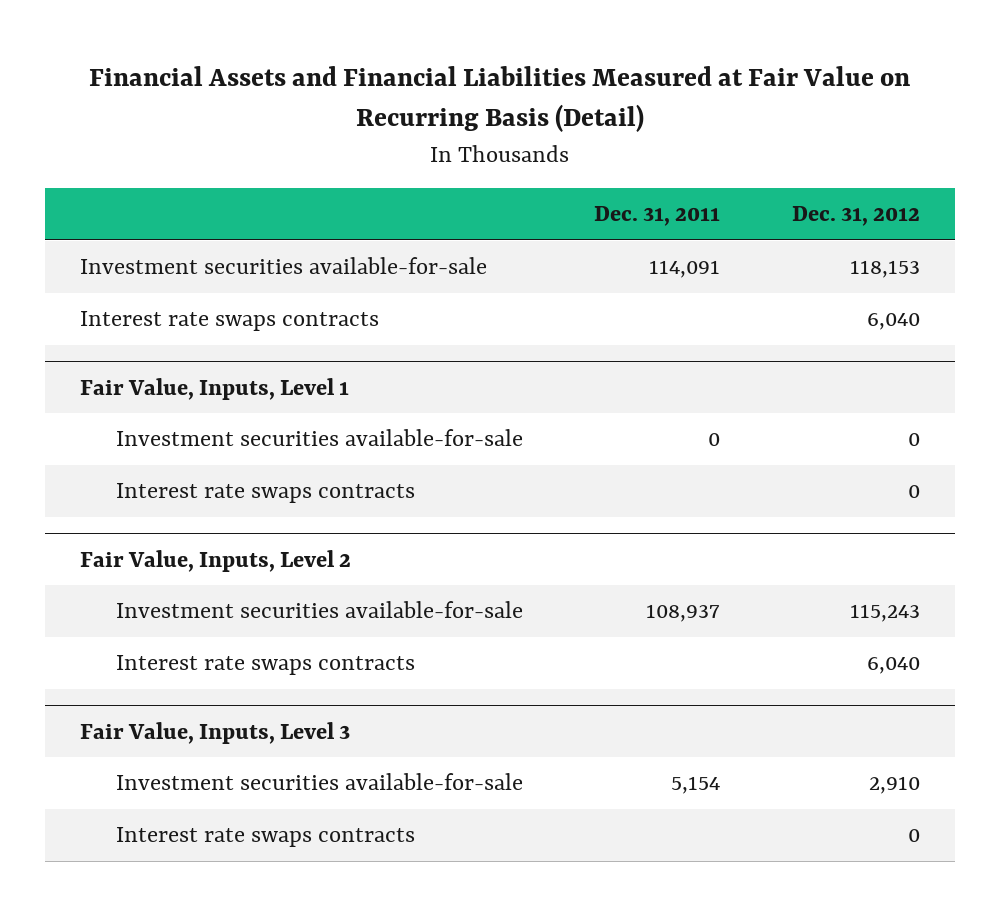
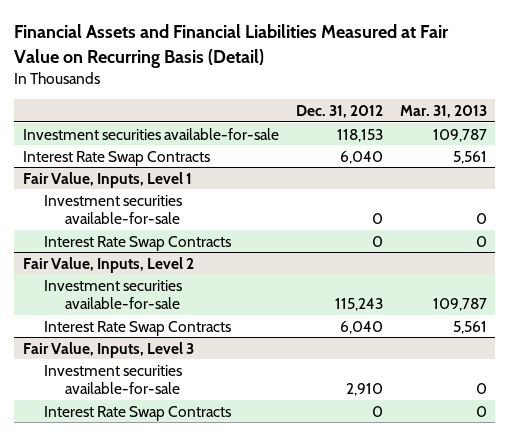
[594,206,721,227] Dec. 31, 2011 -> none
none -> [399,104,487,118] Mar. 31, 2013
[80,311,380,332] Interest rate swaps contracts -> [22,150,210,166] Interest Rate Swap Contracts
[116,483,416,504] Interest rate swaps contracts -> [43,235,231,251] Interest Rate Swap Contracts
[116,655,416,676] Interest rate swaps contracts -> [43,320,231,336] Interest Rate Swap Contracts
[116,827,416,848] Interest rate swaps contracts -> [43,405,231,421] Interest Rate Swap Contracts

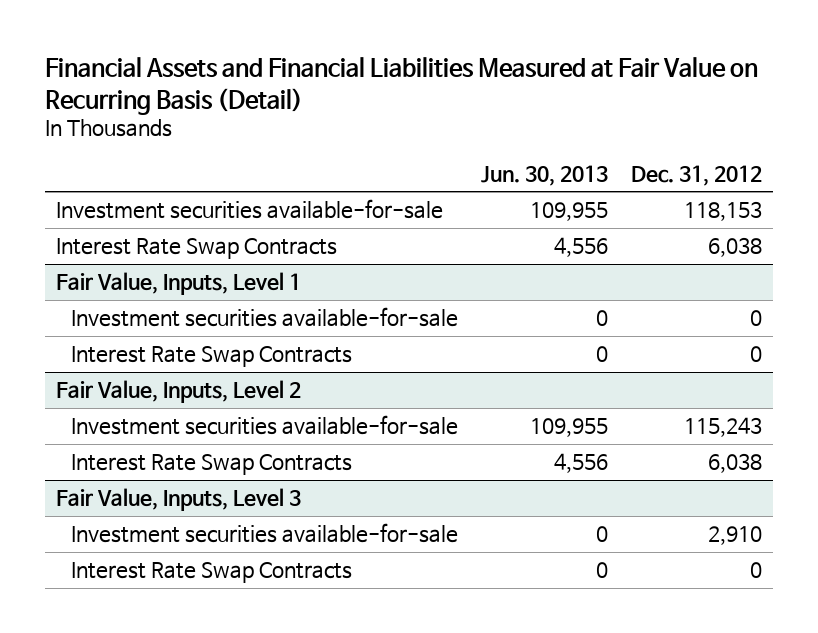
[399,104,487,118] Mar. 31, 2013 -> none
none -> [480,165,608,187] Jun. 30, 2013
[339,150,383,164] 6,040 -> [707,237,762,258] 6,038
[339,320,383,334] 6,040 -> [707,453,762,474] 6,038

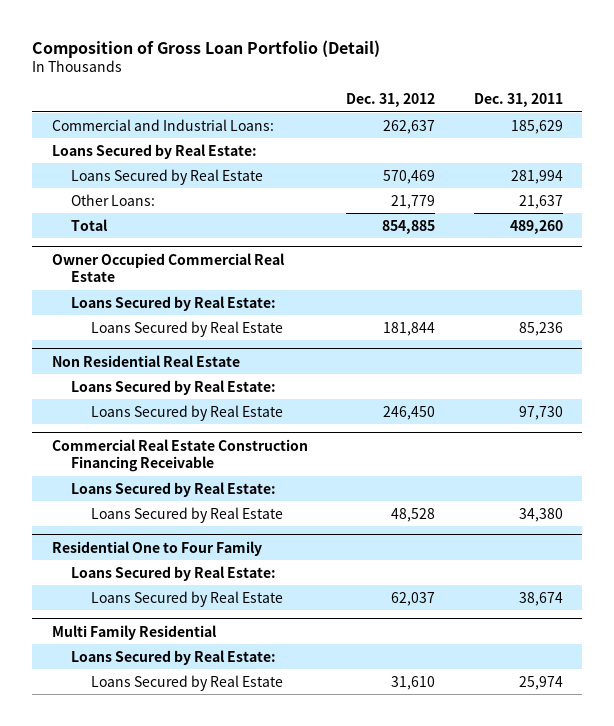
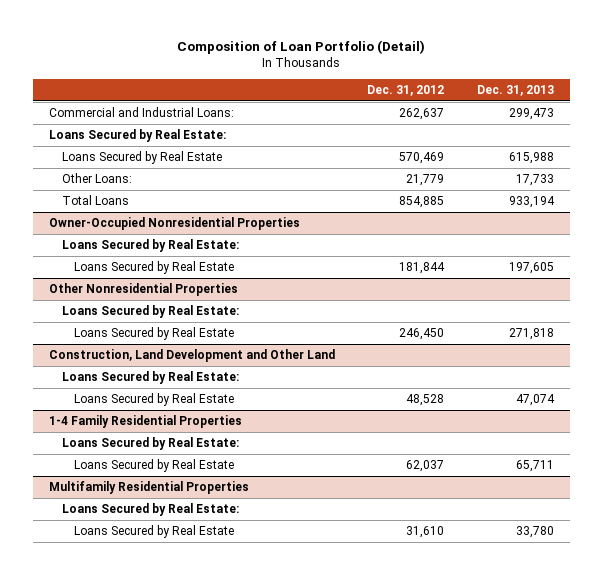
[32,39,381,58] Composition of Gross Loan Portfolio (Detail) -> [177,39,426,54] Composition of Loan Portfolio (Detail)
[473,93,563,108] Dec. 31, 2011 -> none
none -> [476,84,554,96] Dec. 31, 2013
[51,252,285,283] Owner Occupied Commercial Real Estate -> none
[71,218,109,231] Total -> [61,195,129,206] Total Loans
none -> [48,217,300,231] Owner-Occupied Nonresidential Properties
[51,354,240,367] Non Residential Real Estate -> none
none -> [48,283,238,297] Other Nonresidential Properties
[51,438,308,473] Commercial Real Estate Construction Financing Receivable -> none
none -> [48,349,335,363] Construction, Land Development and Other Land
[51,540,262,556] Residential One to Four Family -> none
none -> [48,415,242,429] 1-4 Family Residential Properties
[51,624,217,640] Multi Family Residential -> none
none -> [48,481,249,495] Multifamily Residential Properties

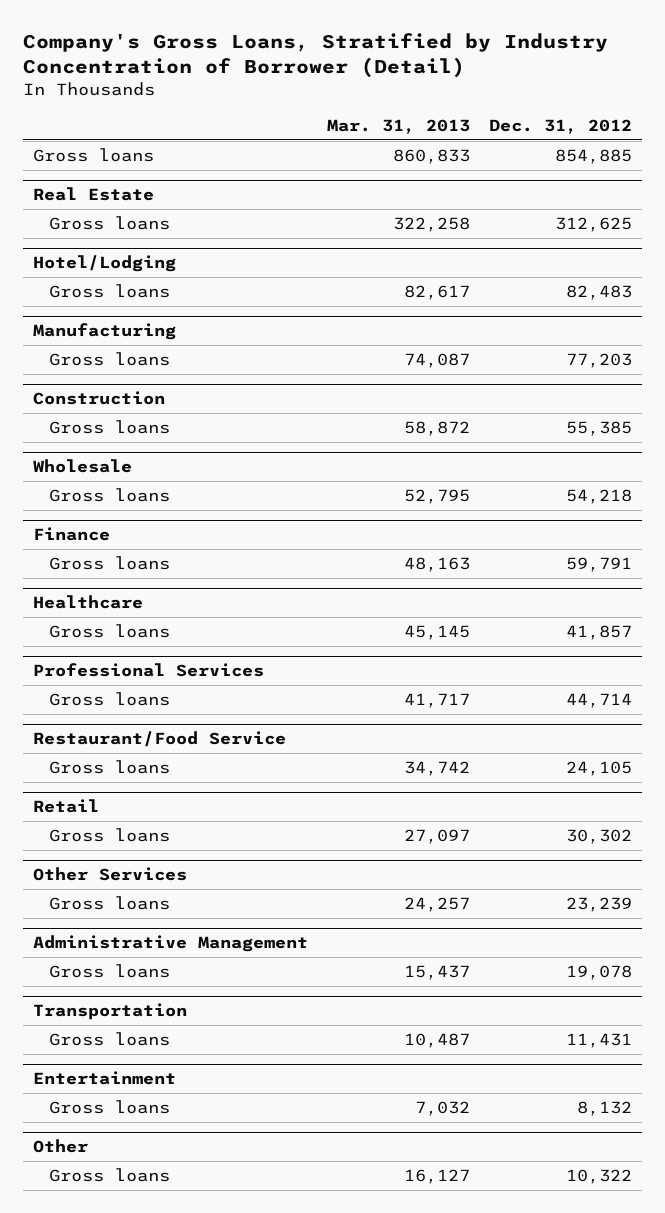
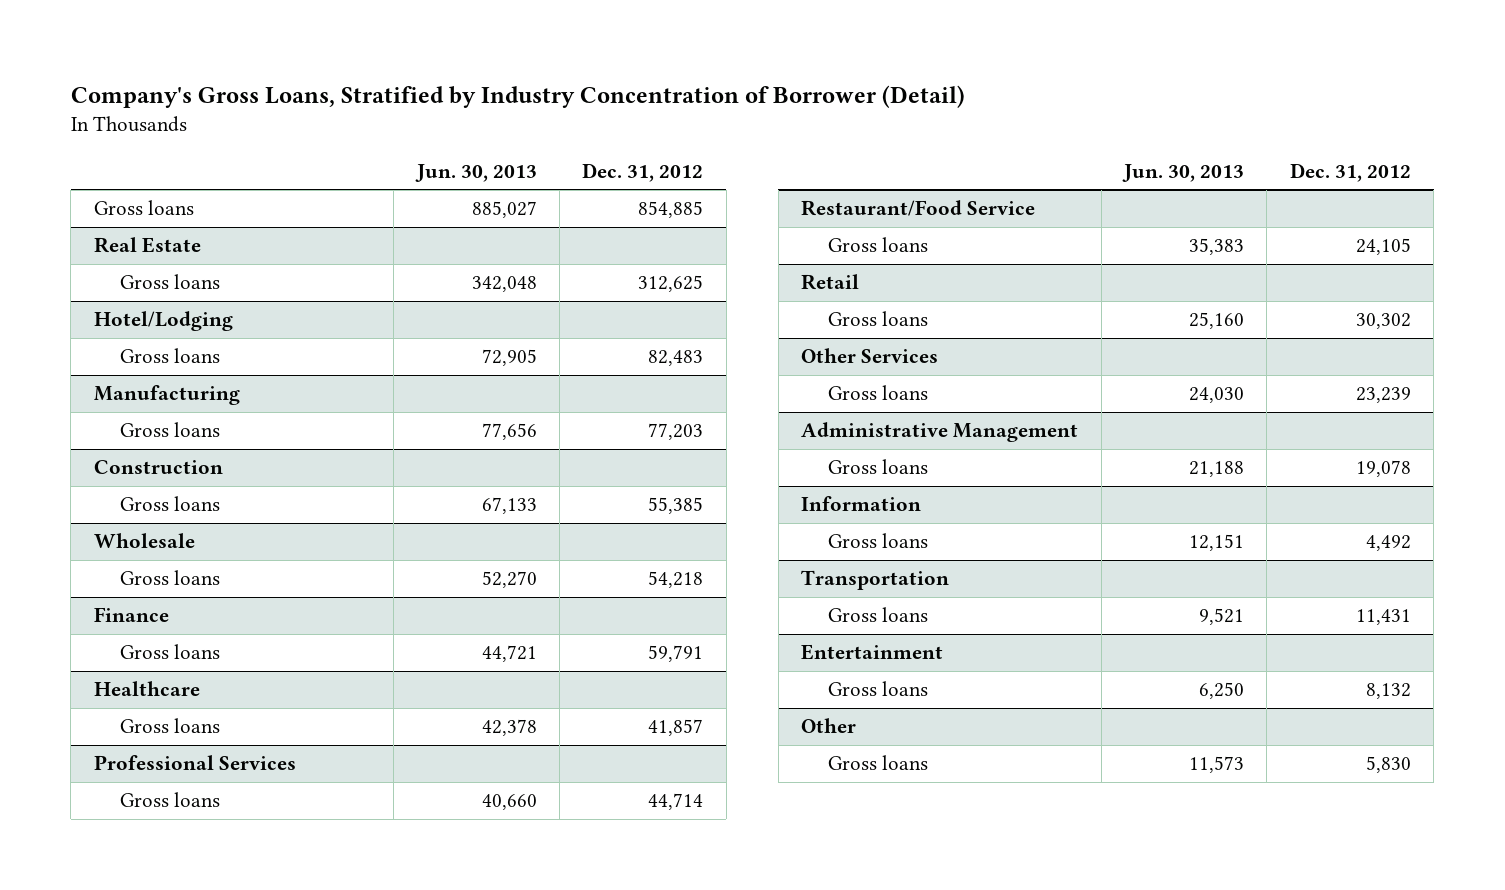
[327,118,471,134] Mar. 31, 2013 -> none
none -> [414,163,537,182] Jun. 30, 2013
none -> [801,496,922,512] Information
none -> [827,533,928,549] Gross loans
[566,1169,633,1185] 10,322 -> [1365,756,1411,774] 5,830

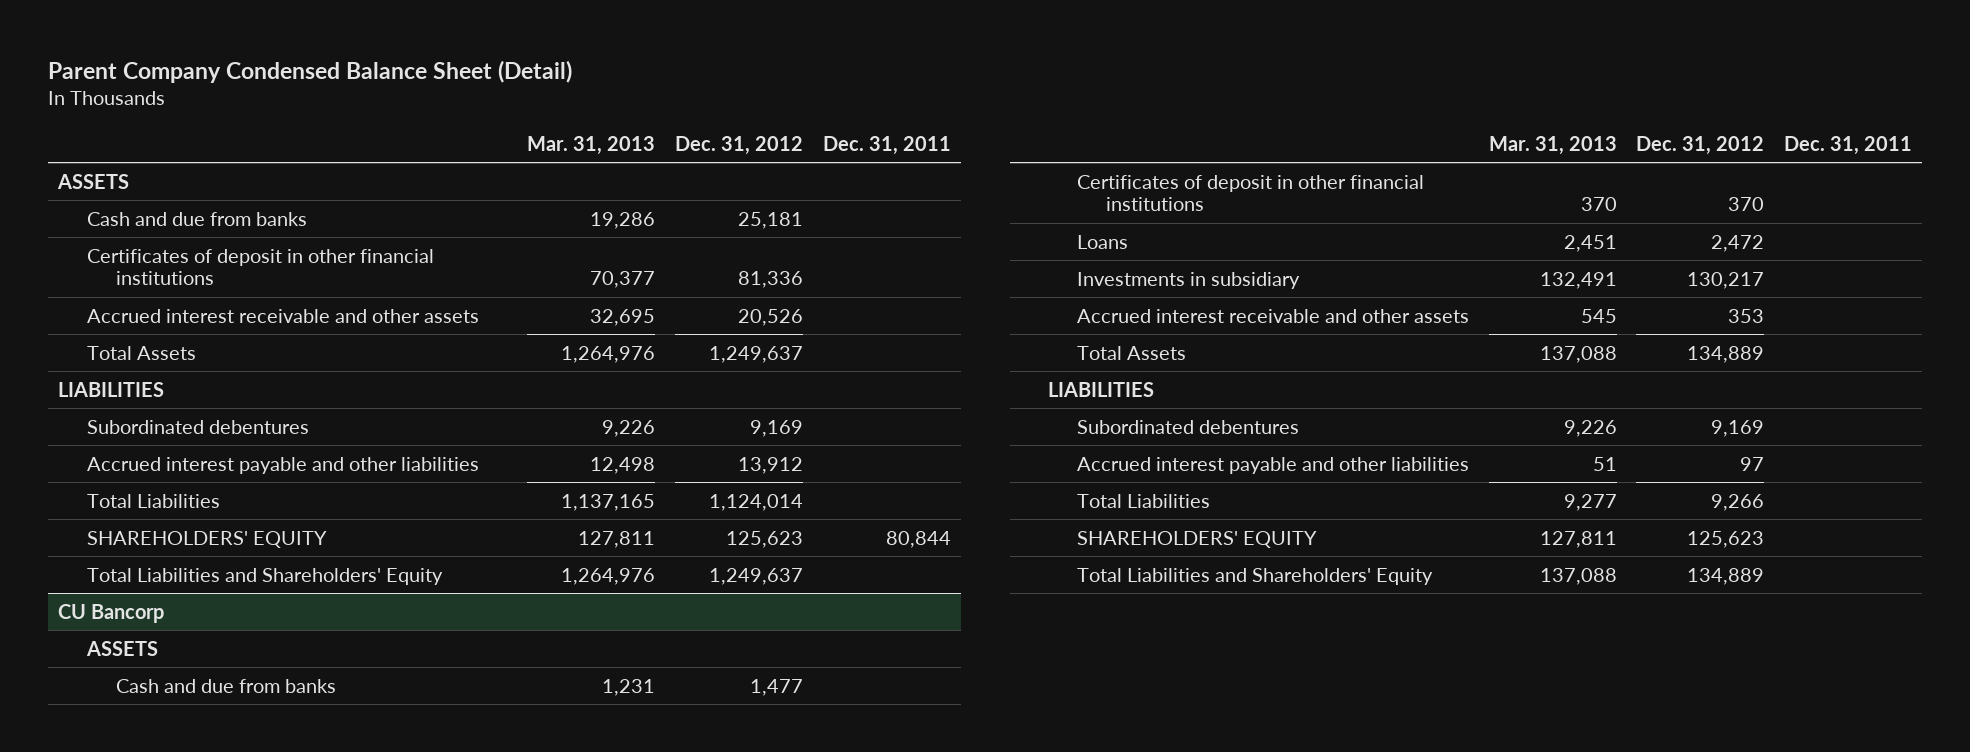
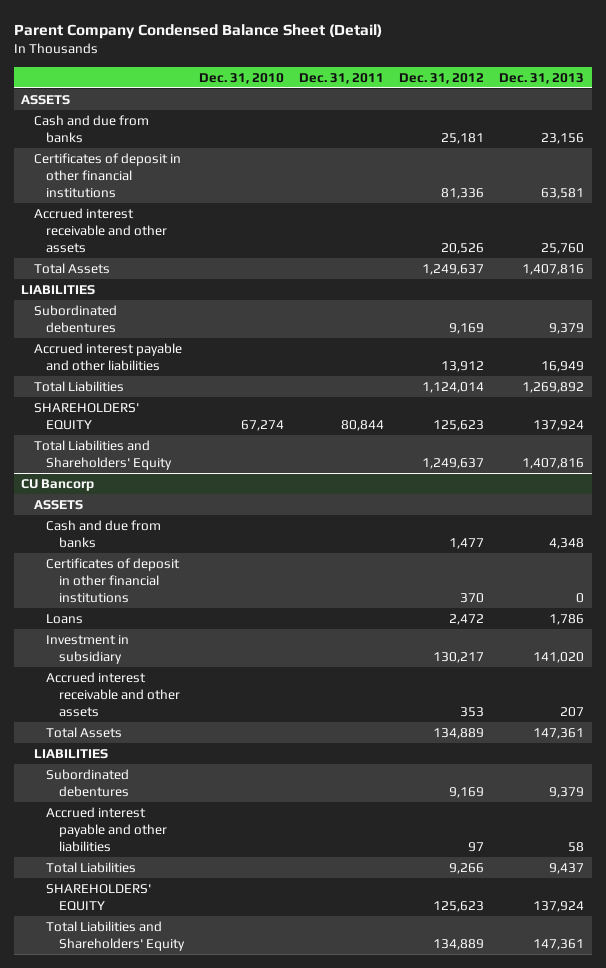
[527,135,656,155] Mar. 31, 2013 -> none
none -> [199,72,285,84] Dec. 31, 2010
none -> [499,72,585,84] Dec. 31, 2013
[1076,271,1300,289] Investments in subsidiary -> [46,634,130,664] Investment in subsidiary

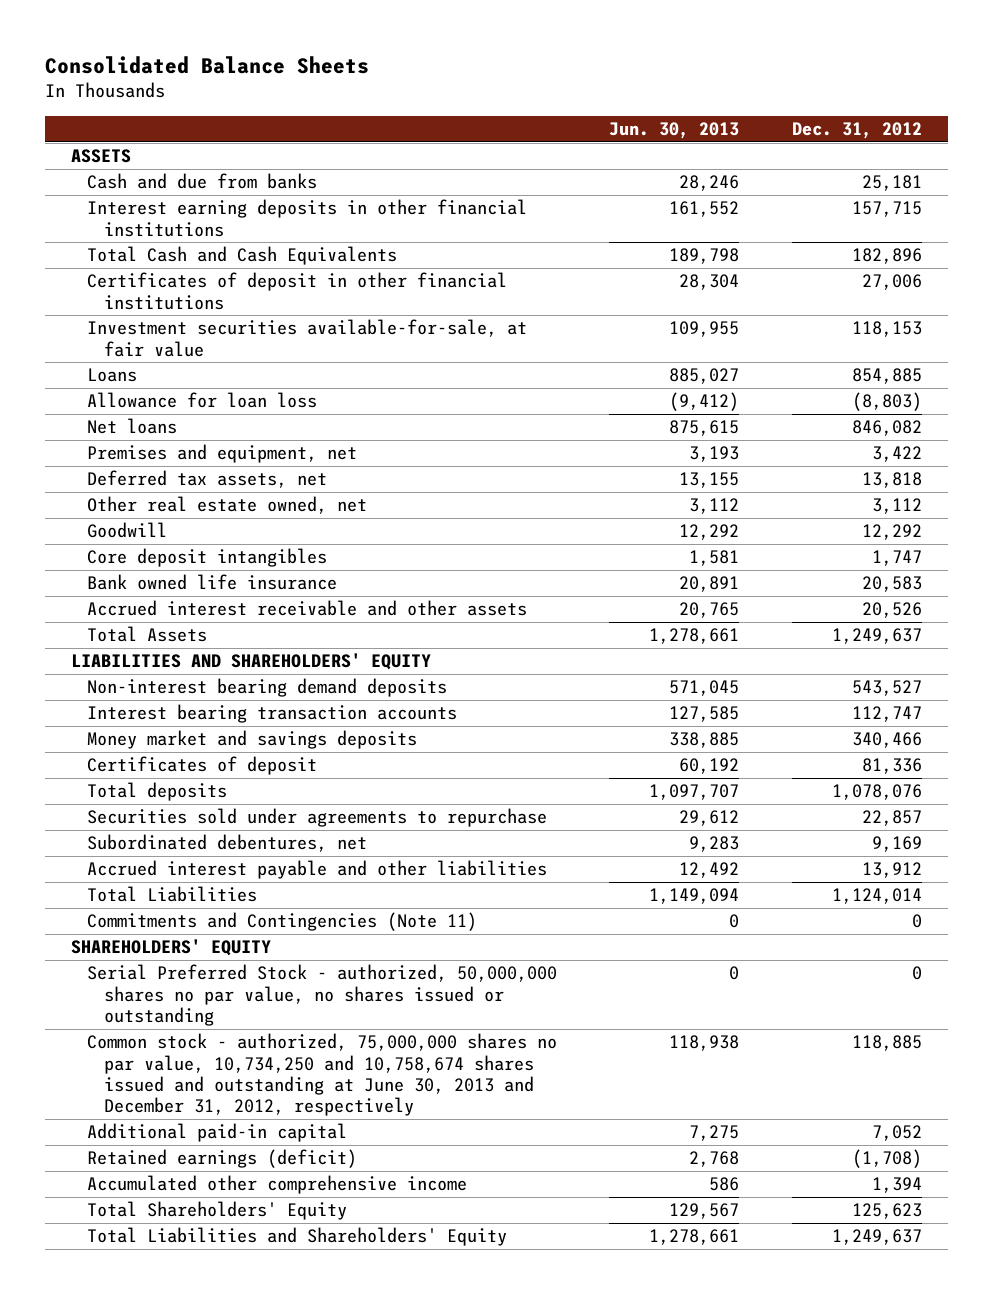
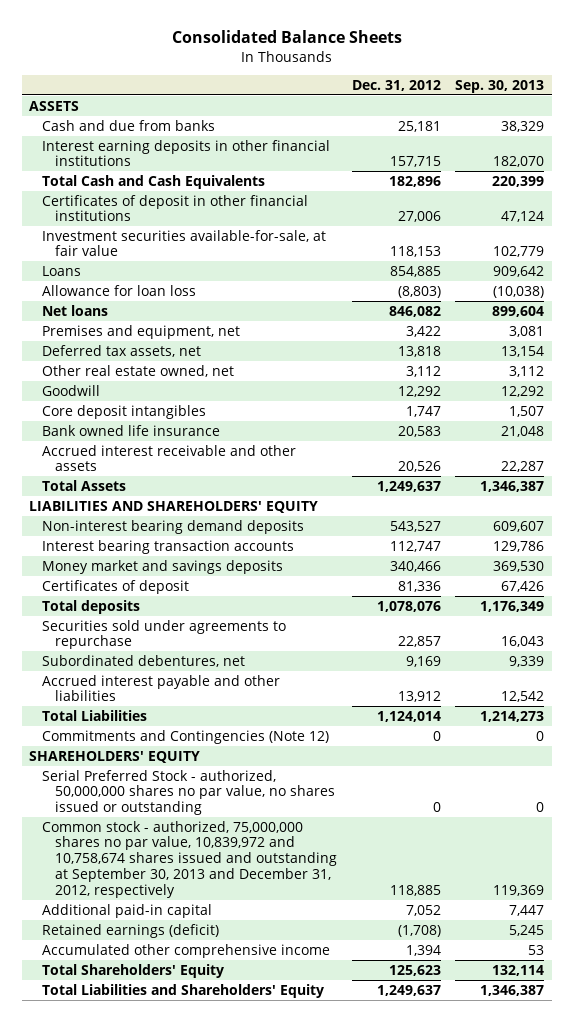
[609,122,740,140] Jun. 30, 2013 -> none
none -> [455,79,545,93] Sep. 30, 2013
[87,912,478,932] Commitments and Contingencies (Note 11) -> [41,729,329,744] Commitments and Contingencies (Note 12)
[87,1033,558,1116] Common stock - authorized, 75,000,000 shares no par value, 10,734,250 and 10,758,674 shares issued and outstanding at June 30, 2013 and December 31, 2012, respectively -> [41,820,337,898] Common stock - authorized, 75,000,000 shares no par value, 10,839,972 and 10,758,674 shares issued and outstanding at September 30, 2013 and December 31, 2012, respectively

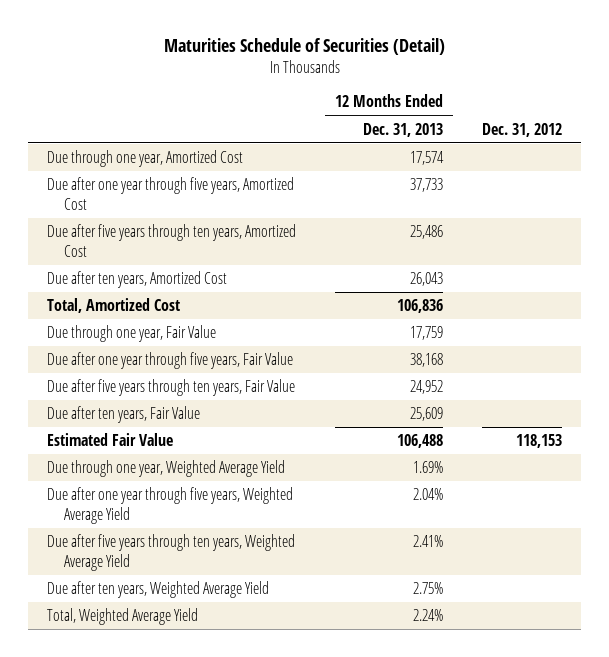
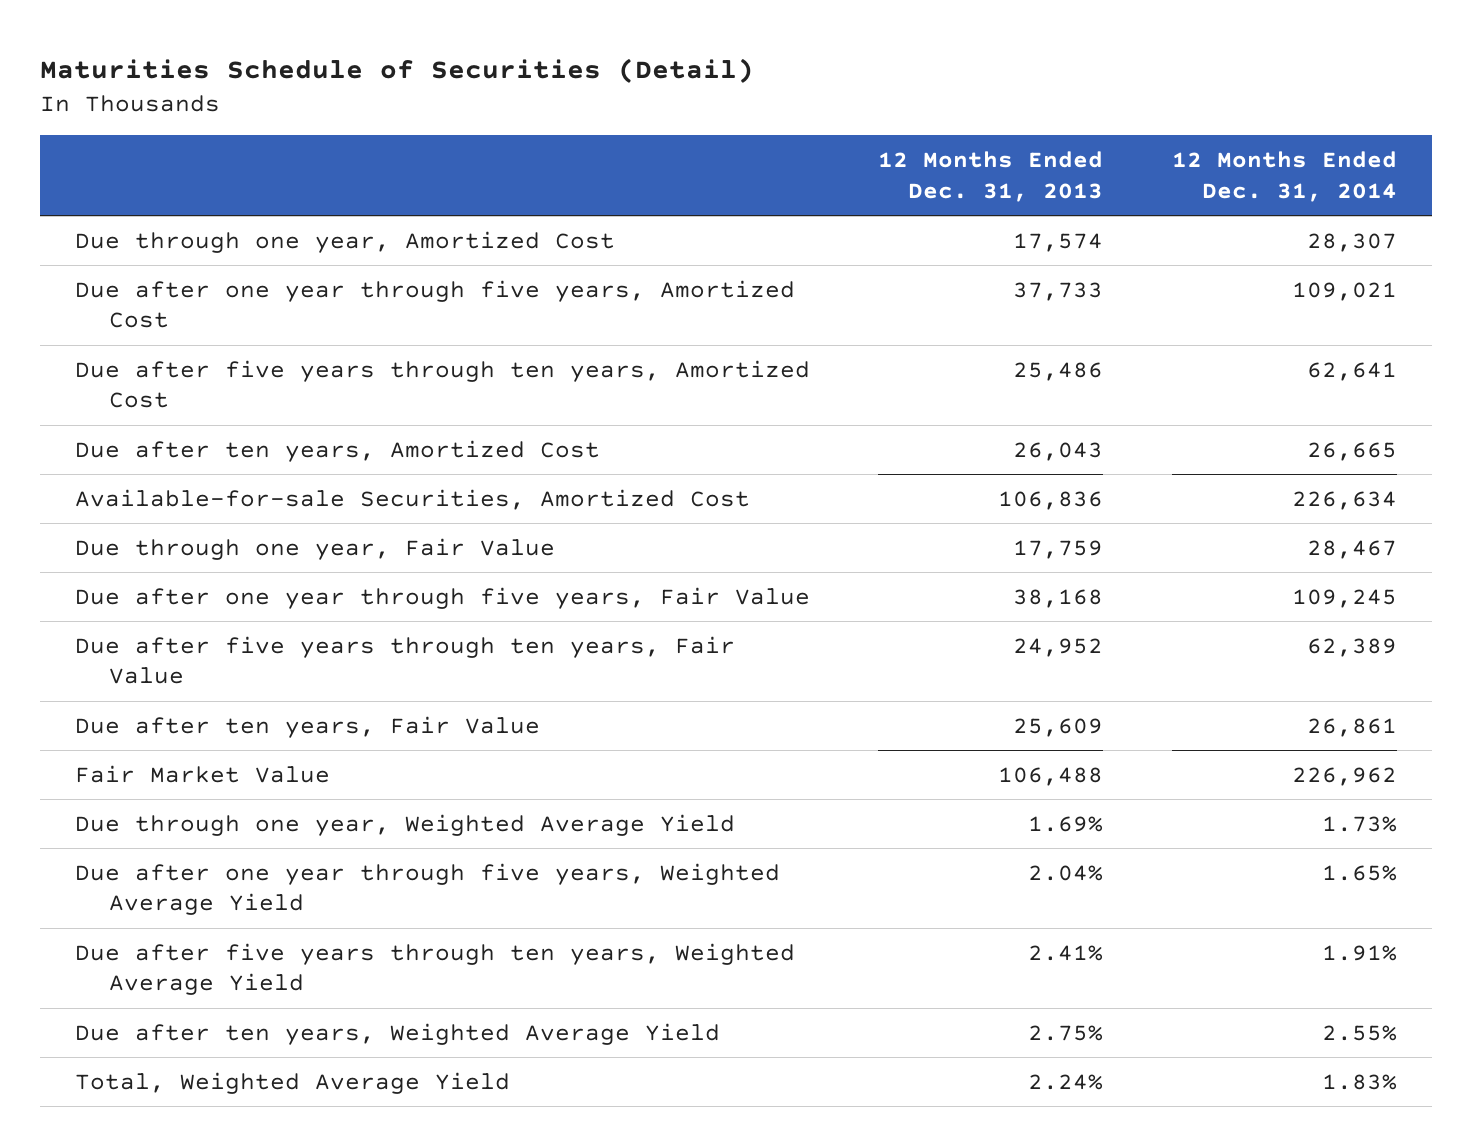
[481,122,562,137] Dec. 31, 2012 -> none
none -> [1172,151,1398,202] 12 Months Ended Dec. 31, 2014
[47,298,181,314] Total, Amortized Cost -> [74,488,750,510] Available-for-sale Securities, Amortized Cost
[47,433,174,447] Estimated Fair Value -> [74,764,330,783] Fair Market Value

